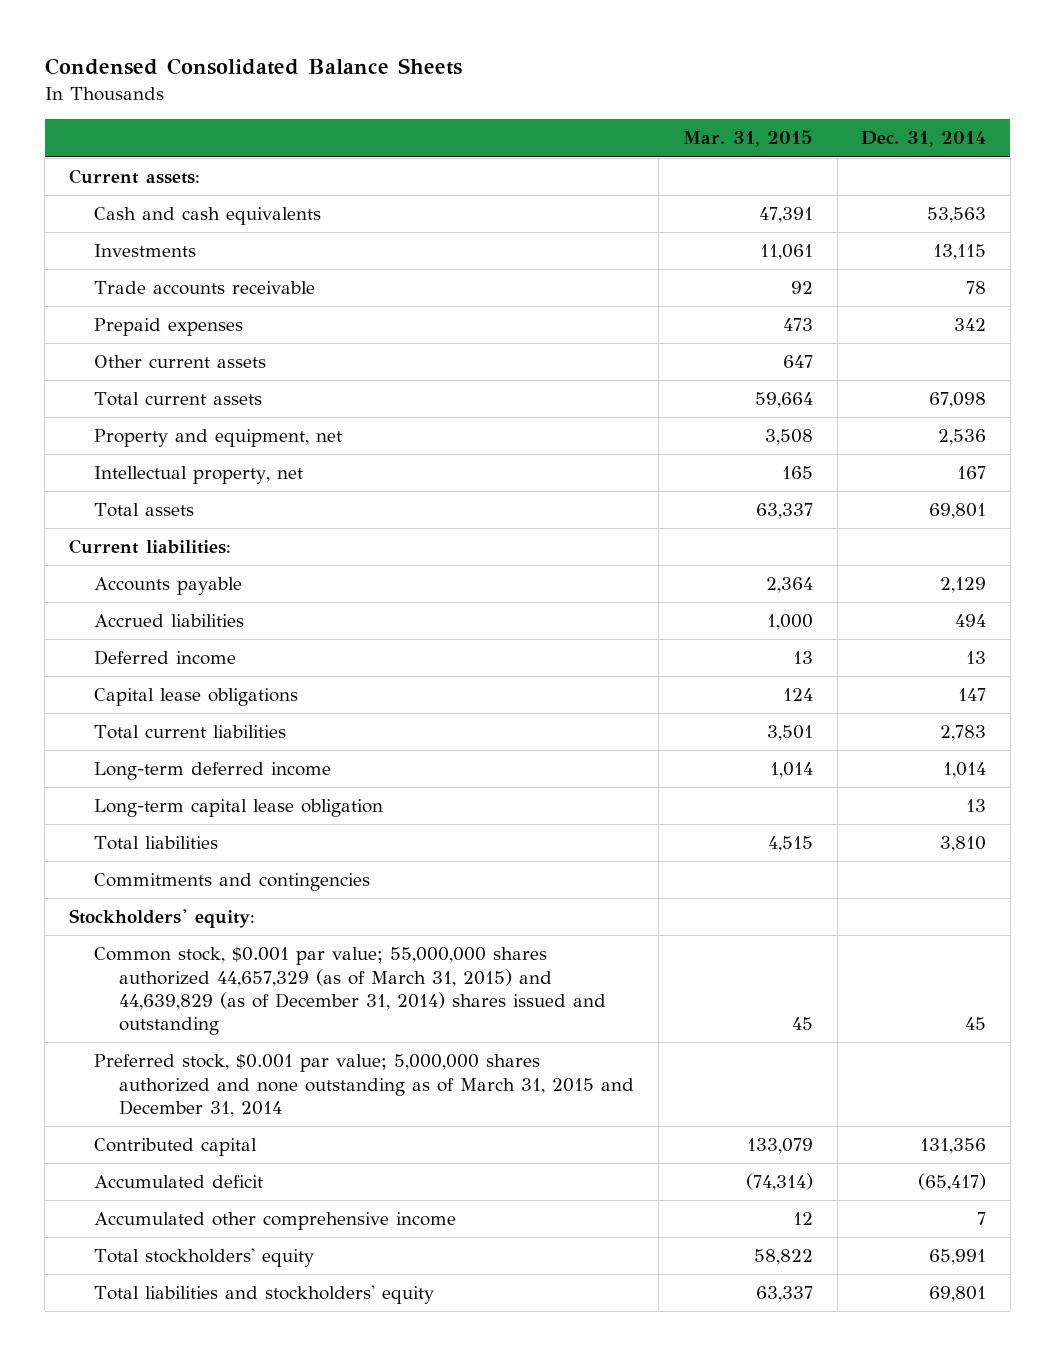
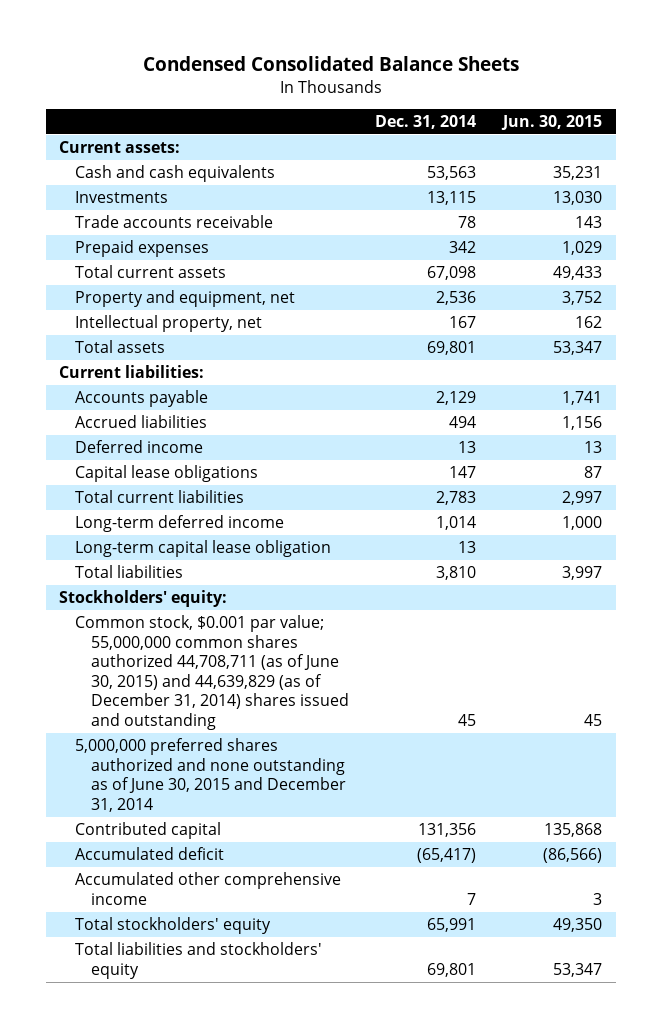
[682,130,813,148] Mar. 31, 2015 -> none
none -> [501,115,603,131] Jun. 30, 2015
[94,355,267,369] Other current assets -> none
[94,873,371,892] Commitments and contingencies -> none
[94,947,607,1036] Common stock, $0.001 par value; 55,000,000 shares authorized 44,657,329 (as of March 31, 2015) and 44,639,829 (as of December 31, 2014) shares issued and outstanding -> [74,615,349,730] Common stock, $0.001 par value; 55,000,000 common shares authorized 44,708,711 (as of June 30, 2015) and 44,639,829 (as of December 31, 2014) shares issued and outstanding
[94,1054,635,1117] Preferred stock, $0.001 par value; 5,000,000 shares authorized and none outstanding as of March 31, 2015 and December 31, 2014 -> [74,738,346,812] 5,000,000 preferred shares authorized and none outstanding as of June 30, 2015 and December 31, 2014

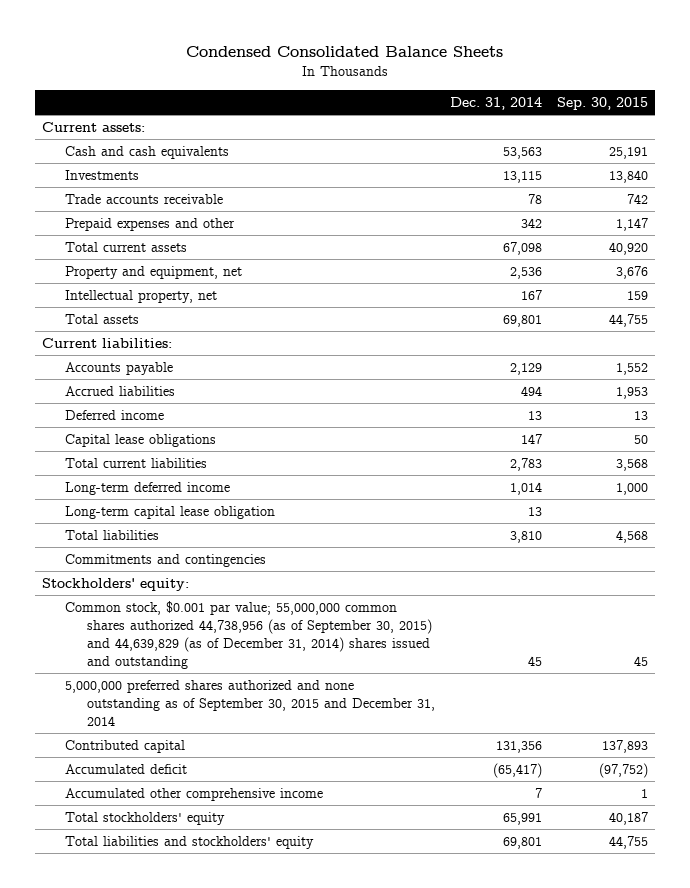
[501,115,603,131] Jun. 30, 2015 -> none
none -> [556,97,648,111] Sep. 30, 2015
[74,240,209,258] Prepaid expenses -> [64,217,235,231] Prepaid expenses and other
none -> [64,553,266,567] Commitments and contingencies
[74,615,349,730] Common stock, $0.001 par value; 55,000,000 common shares authorized 44,708,711 (as of June 30, 2015) and 44,639,829 (as of December 31, 2014) shares issued and outstanding -> [64,600,433,670] Common stock, $0.001 par value; 55,000,000 common shares authorized 44,738,956 (as of September 30, 2015) and 44,639,829 (as of December 31, 2014) shares issued and outstanding
[74,738,346,812] 5,000,000 preferred shares authorized and none outstanding as of June 30, 2015 and December 31, 2014 -> [64,679,436,727] 5,000,000 preferred shares authorized and none outstanding as of September 30, 2015 and December 31, 2014

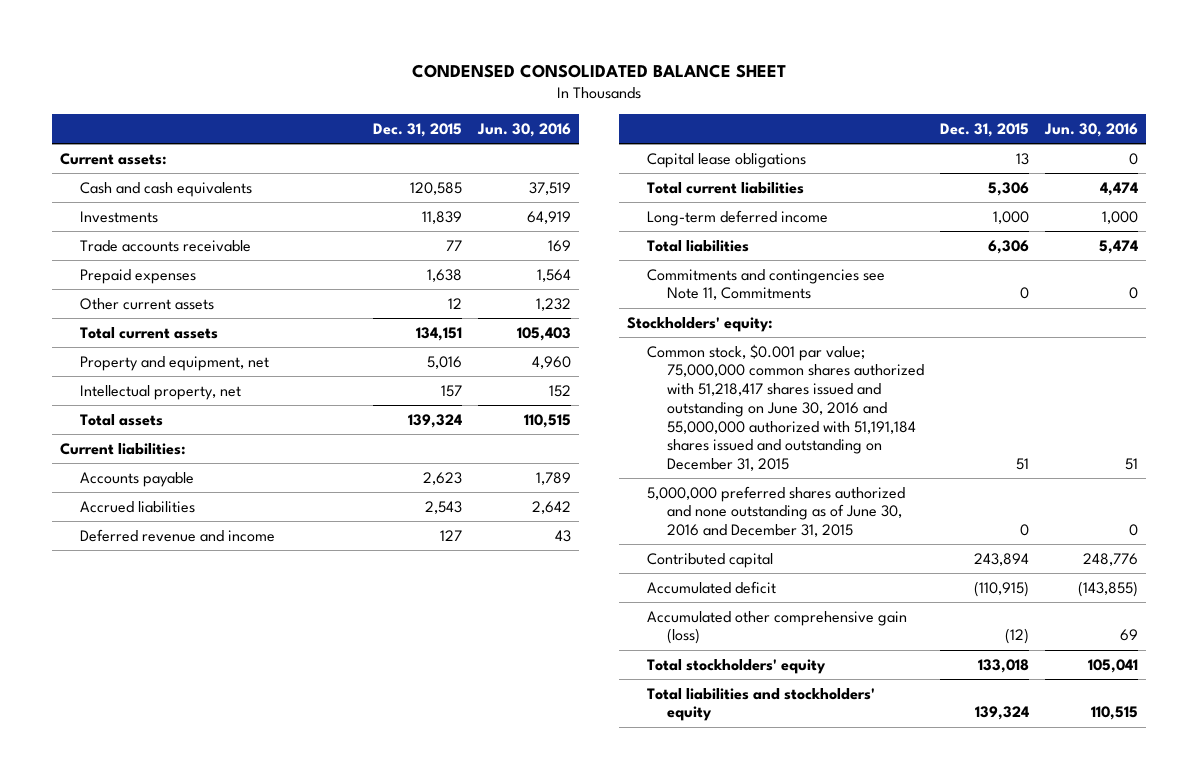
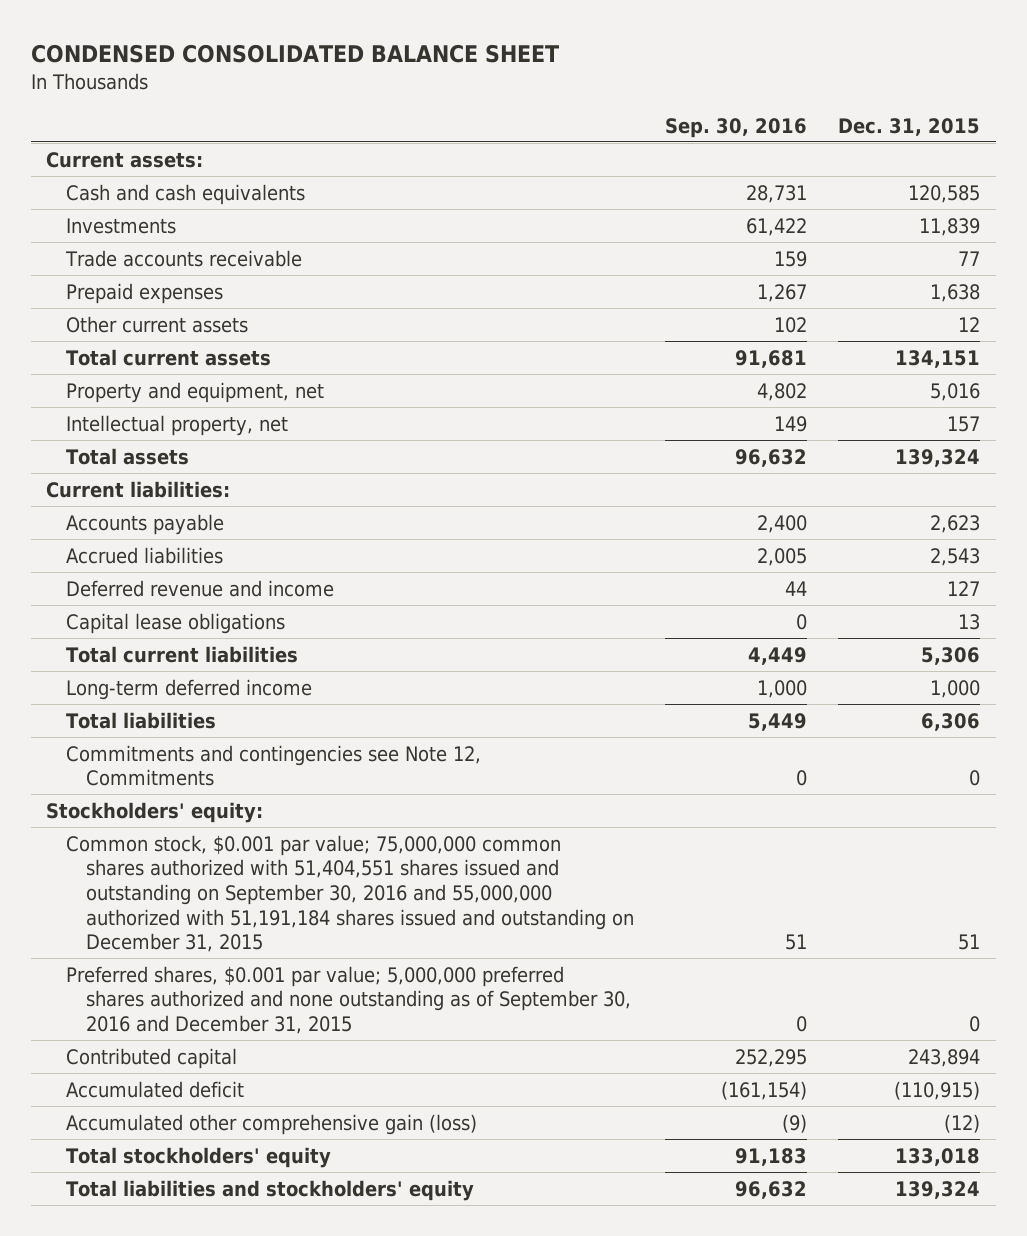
[477,122,572,137] Jun. 30, 2016 -> none
none -> [665,117,808,138] Sep. 30, 2016
[646,268,885,301] Commitments and contingencies see Note 11, Commitments -> [66,744,482,787] Commitments and contingencies see Note 12, Commitments
[646,343,924,471] Common stock, $0.001 par value; 75,000,000 common shares authorized with 51,218,417 shares issued and outstanding on June 30, 2016 and 55,000,000 authorized with 51,191,184 shares issued and outstanding on December 31, 2015 -> [66,834,635,953] Common stock, $0.001 par value; 75,000,000 common shares authorized with 51,404,551 shares issued and outstanding on September 30, 2016 and 55,000,000 authorized with 51,191,184 shares issued and outstanding on December 31, 2015
[646,485,905,538] 5,000,000 preferred shares authorized and none outstanding as of June 30, 2016 and December 31, 2015 -> [66,965,632,1035] Preferred shares, $0.001 par value; 5,000,000 preferred shares authorized and none outstanding as of September 30, 2016 and December 31, 2015

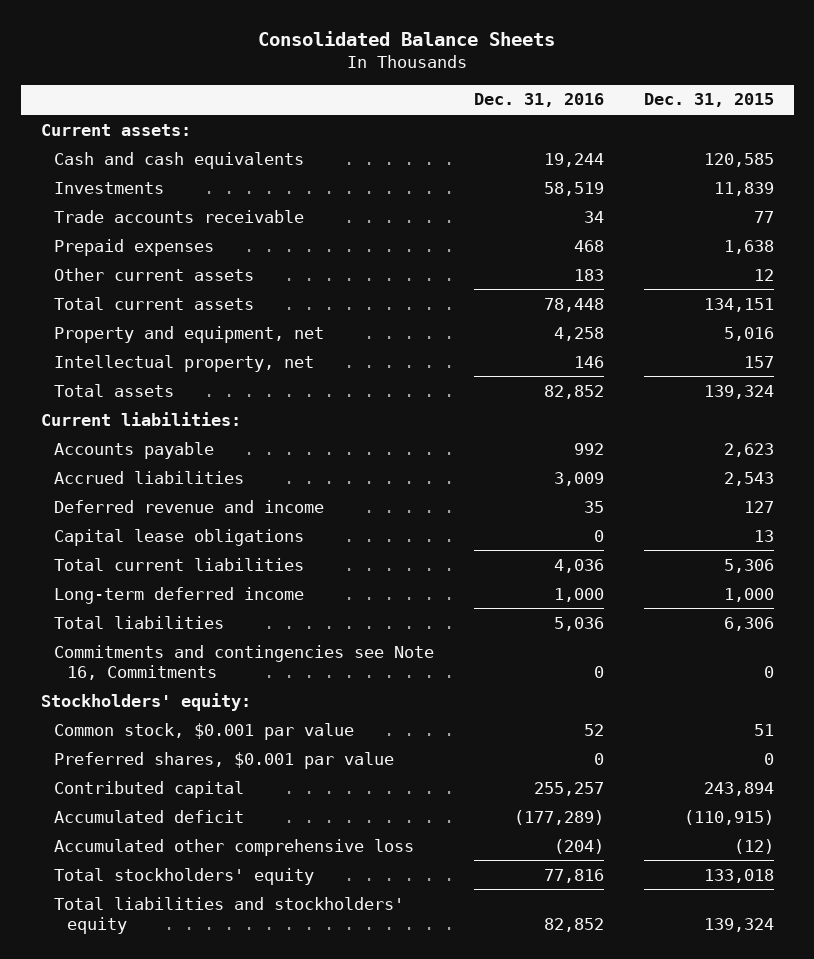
[30,43,559,63] CONDENSED CONSOLIDATED BALANCE SHEET -> [258,31,556,47] Consolidated Balance Sheets
[665,117,808,138] Sep. 30, 2016 -> none
none -> [473,93,604,108] Dec. 31, 2016
[66,744,482,787] Commitments and contingencies see Note 12, Commitments -> [53,644,434,680] Commitments and contingencies see Note 16, Commitments
[66,834,635,953] Common stock, $0.001 par value; 75,000,000 common shares authorized with 51,404,551 shares issued and outstanding on September 30, 2016 and 55,000,000 authorized with 51,191,184 shares issued and outstanding on December 31, 2015 -> none
none -> [53,722,354,740] Common stock, $0.001 par value
[66,965,632,1035] Preferred shares, $0.001 par value; 5,000,000 preferred shares authorized and none outstanding as of September 30, 2016 and December 31, 2015 -> [53,751,394,769] Preferred shares, $0.001 par value
[66,1113,478,1135] Accumulated other comprehensive gain (loss) -> [53,838,414,856] Accumulated other comprehensive loss

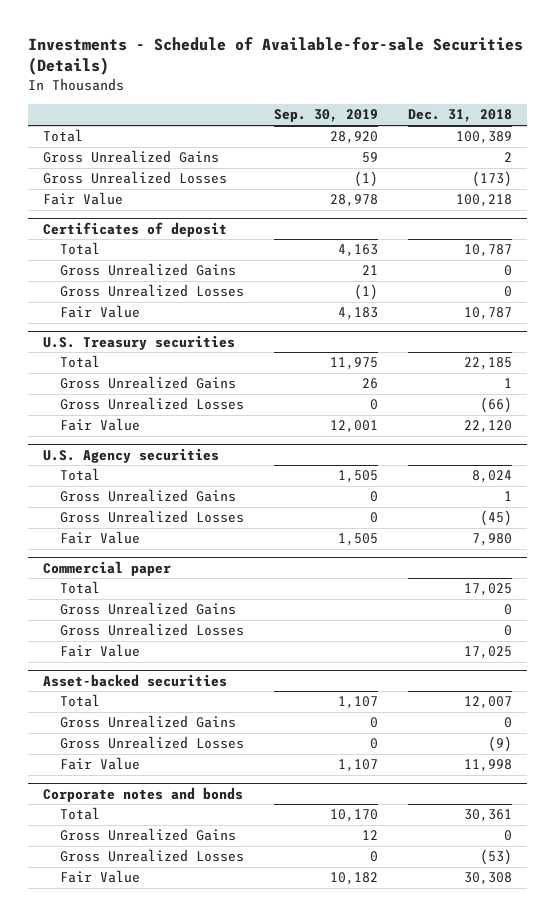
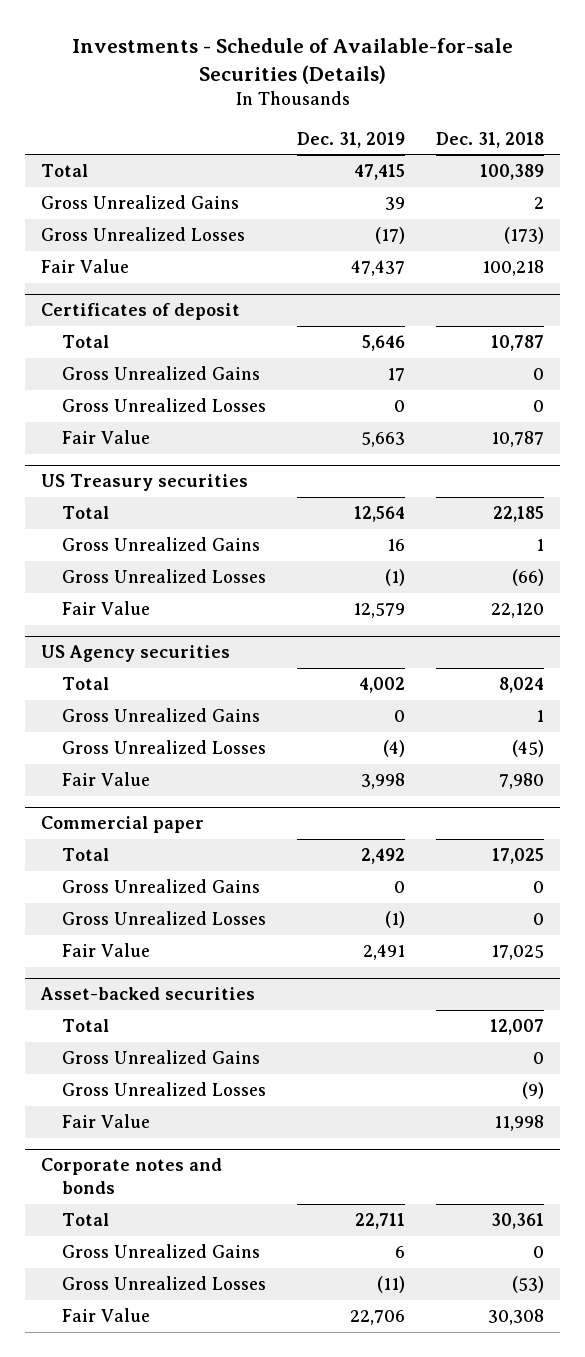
[273,109,378,123] Sep. 30, 2019 -> none
none -> [296,131,405,148] Dec. 31, 2019
[43,334,236,350] U.S. Treasury securities -> [40,474,248,492] US Treasury securities
[43,447,220,463] U.S. Agency securities -> [40,645,230,663] US Agency securities

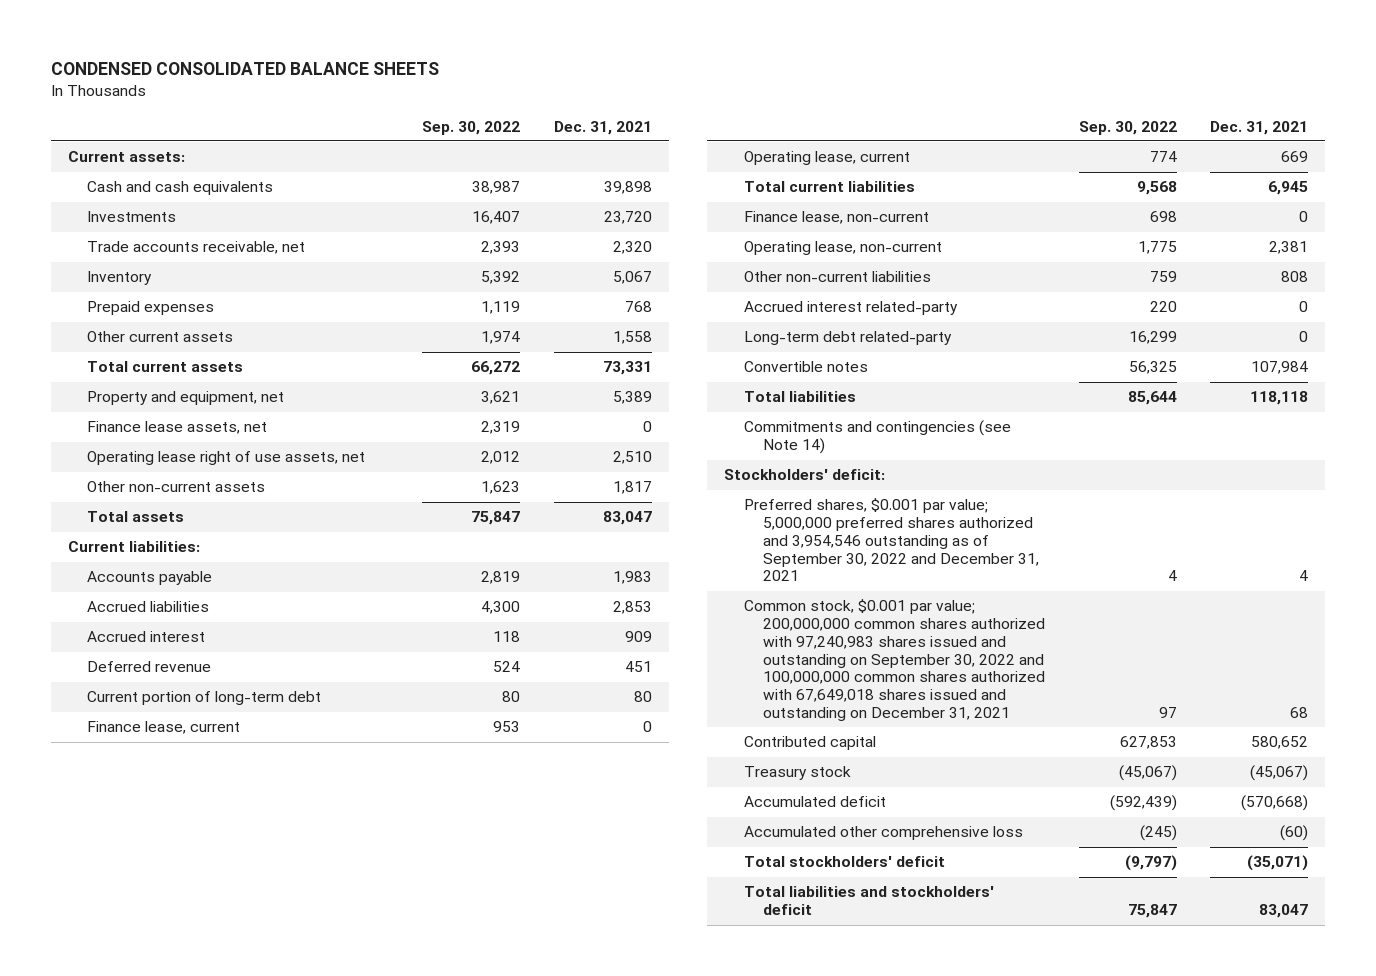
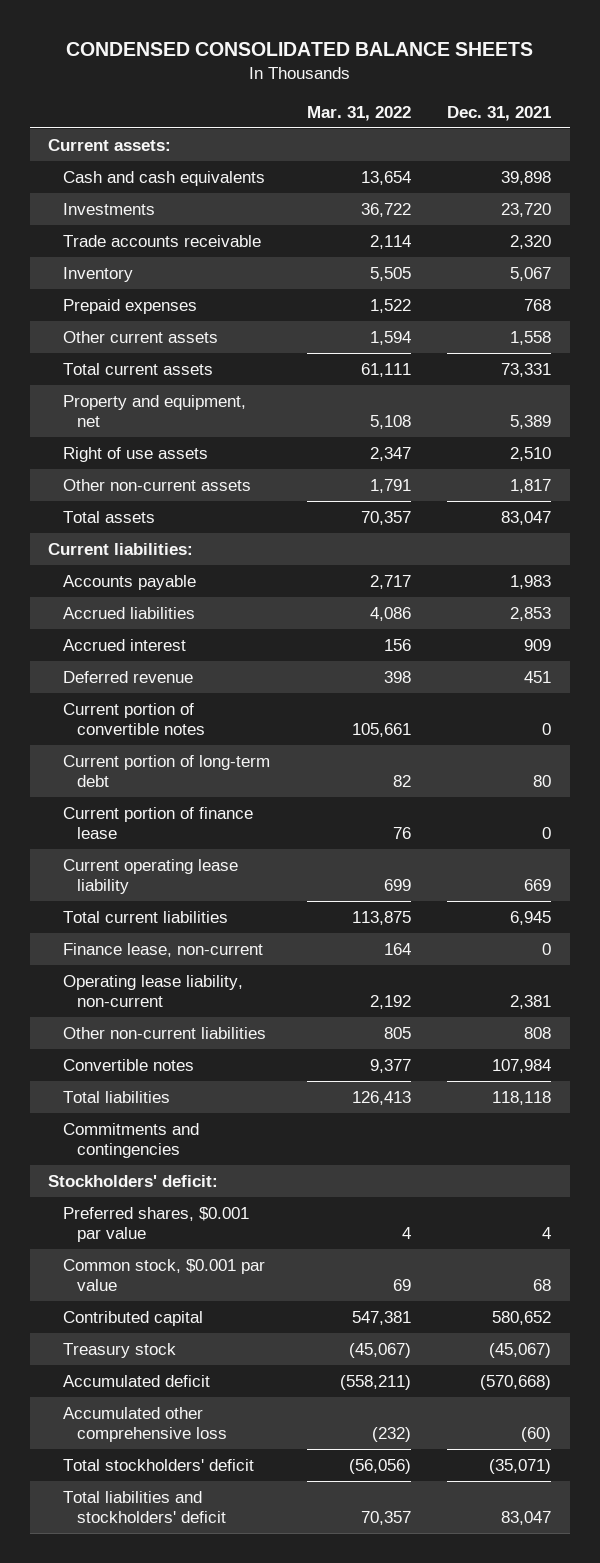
[422,120,521,135] Sep. 30, 2022 -> none
none -> [306,105,411,121] Mar. 31, 2022
[87,241,306,255] Trade accounts receivable, net -> [62,234,261,247] Trade accounts receivable
[87,421,268,435] Finance lease assets, net -> none
[87,451,366,466] Operating lease right of use assets, net -> [62,446,208,462] Right of use assets
none -> [62,702,206,736] Current portion of convertible notes
[87,721,241,735] Finance lease, current -> [62,806,253,840] Current portion of finance lease
[743,151,910,166] Operating lease, current -> [62,858,238,895] Current operating lease liability
[743,241,942,256] Operating lease, non-current -> [62,974,243,1008] Operating lease liability, non-current
[743,301,958,316] Accrued interest related-party -> none
[743,331,952,346] Long-term debt related-party -> none
[743,420,1011,455] Commitments and contingencies (see Note 14) -> [62,1122,199,1159] Commitments and contingencies
[743,498,1039,582] Preferred shares, $0.001 par value; 5,000,000 preferred shares authorized and 3,954,546 outstanding as of September 30, 2022 and December 31, 2021 -> [62,1206,249,1243] Preferred shares, $0.001 par value
[743,599,1045,721] Common stock, $0.001 par value; 200,000,000 common shares authorized with 97,240,983 shares issued and outstanding on September 30, 2022 and 100,000,000 common shares authorized with 67,649,018 shares issued and outstanding on December 31, 2021 -> [62,1258,265,1292] Common stock, $0.001 par value

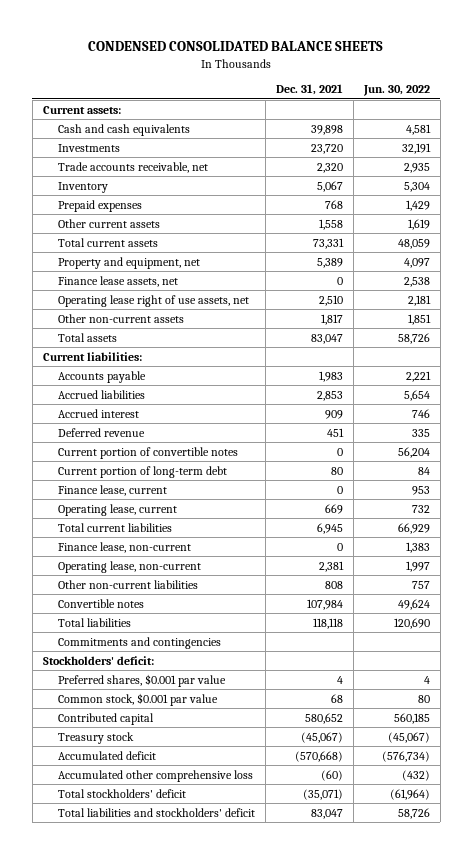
[306,105,411,121] Mar. 31, 2022 -> none
none -> [362,85,430,97] Jun. 30, 2022
[62,234,261,247] Trade accounts receivable -> [57,161,208,173] Trade accounts receivable, net
none -> [57,275,178,287] Finance lease assets, net
[62,446,208,462] Right of use assets -> [57,294,249,307] Operating lease right of use assets, net
[62,806,253,840] Current portion of finance lease -> [57,484,167,496] Finance lease, current
[62,858,238,895] Current operating lease liability -> [57,503,177,516] Operating lease, current
[62,974,243,1008] Operating lease liability, non-current -> [57,560,201,573] Operating lease, non-current

